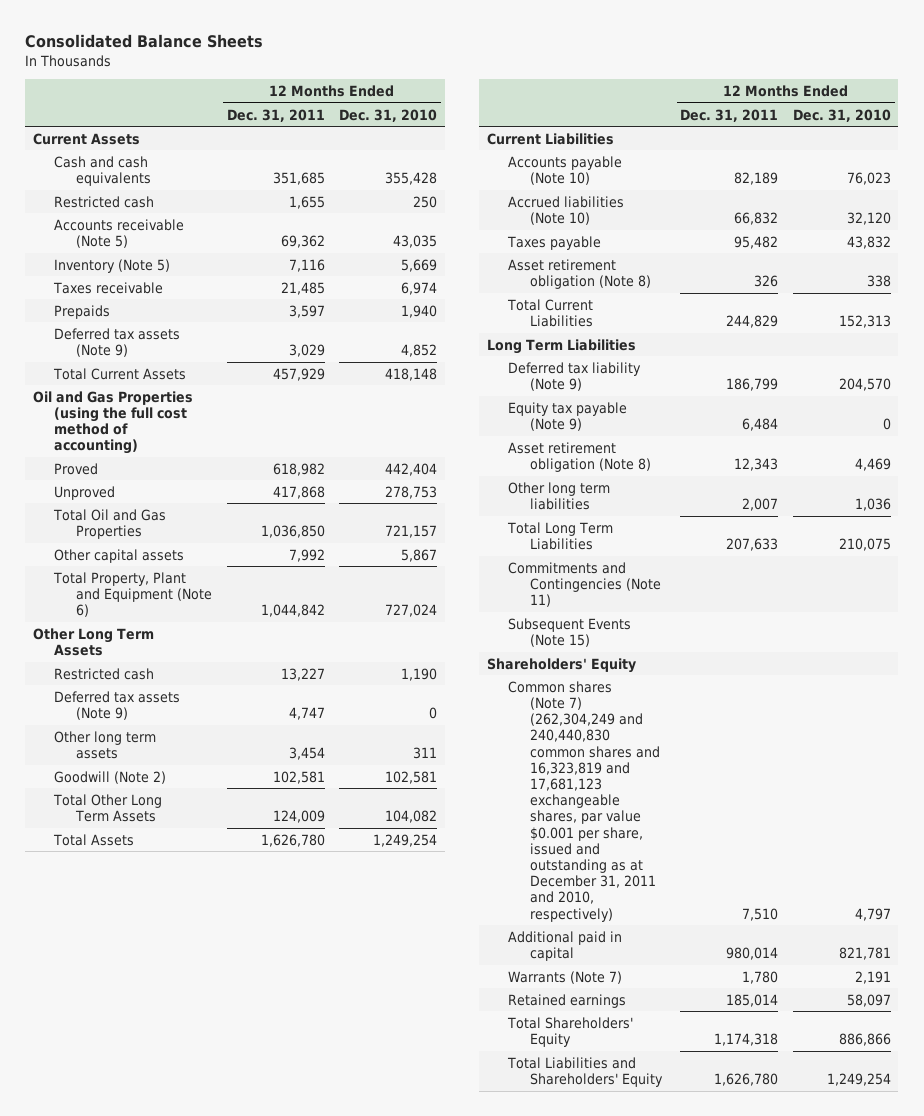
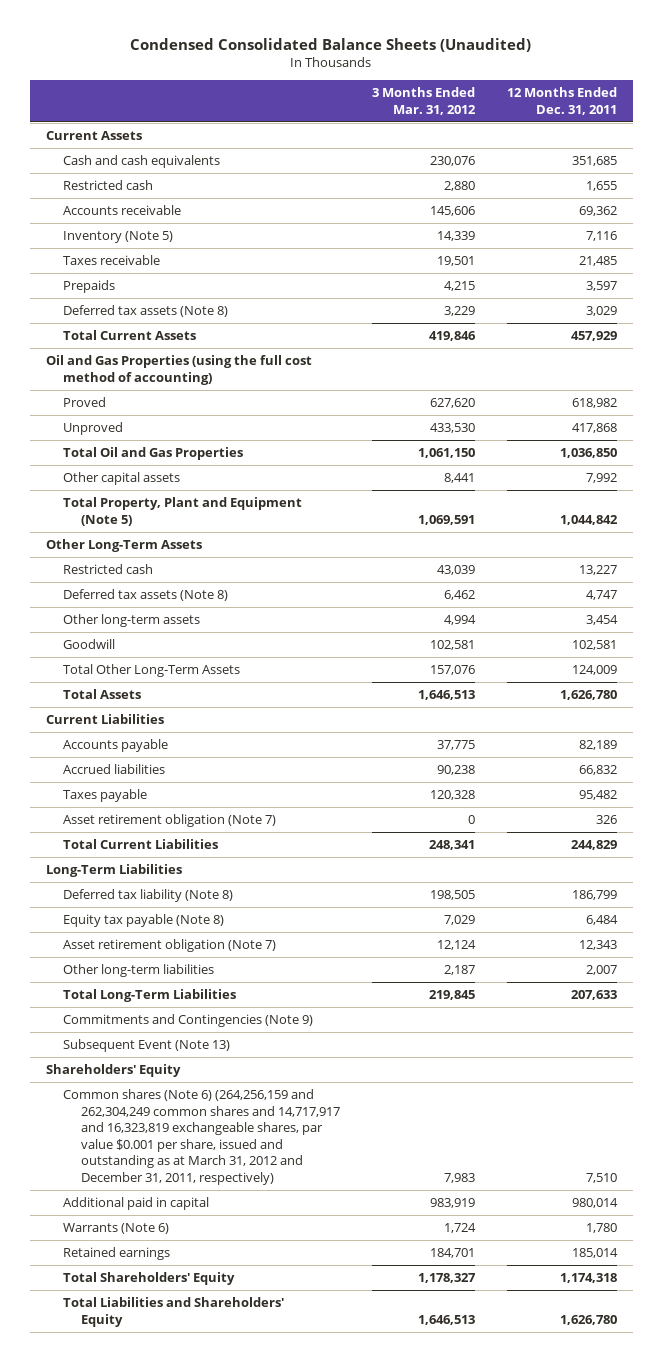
[25,33,264,48] Consolidated Balance Sheets -> [130,37,532,52] Condensed Consolidated Balance Sheets (Unaudited)
[339,108,438,122] Dec. 31, 2010 -> none
none -> [372,87,477,115] 3 Months Ended Mar. 31, 2012
[54,218,185,248] Accounts receivable (Note 5) -> [63,205,182,216] Accounts receivable
[54,327,181,357] Deferred tax assets (Note 9) -> [63,305,229,318] Deferred tax assets (Note 8)
[53,571,213,618] Total Property, Plant and Equipment (Note 6) -> [63,497,303,526] Total Property, Plant and Equipment (Note 5)
[32,627,154,656] Other Long Term Assets -> [45,539,202,553] Other Long-Term Assets
[54,690,181,720] Deferred tax assets (Note 9) -> [63,589,229,602] Deferred tax assets (Note 8)
[54,730,157,759] Other long term assets -> [63,614,201,628] Other long-term assets
[54,770,167,784] Goodwill (Note 2) -> [63,639,116,650] Goodwill
[53,793,163,822] Total Other Long Term Assets -> [63,664,241,678] Total Other Long-Term Assets
[508,155,623,185] Accounts payable (Note 10) -> [63,739,169,753] Accounts payable
[508,195,625,225] Accrued liabilities (Note 10) -> [63,764,166,775] Accrued liabilities
[508,258,651,289] Asset retirement obligation (Note 8) -> [63,814,277,828] Asset retirement obligation (Note 7)
[486,338,636,354] Long Term Liabilities -> [45,864,182,878] Long-Term Liabilities
[508,361,642,391] Deferred tax liability (Note 9) -> [63,889,234,903] Deferred tax liability (Note 8)
[508,401,628,431] Equity tax payable (Note 9) -> [63,914,225,928] Equity tax payable (Note 8)
[508,441,651,472] Asset retirement obligation (Note 8) -> [63,939,277,953] Asset retirement obligation (Note 7)
[508,481,611,510] Other long term liabilities -> [63,964,215,978] Other long-term liabilities
[507,521,614,550] Total Long Term Liabilities -> [63,989,237,1003] Total Long-Term Liabilities
[508,561,661,608] Commitments and Contingencies (Note 11) -> [63,1014,314,1028] Commitments and Contingencies (Note 9)
[508,617,632,647] Subsequent Events (Note 15) -> [63,1039,231,1053] Subsequent Event (Note 13)
[508,680,660,922] Common shares (Note 7) (262,304,249 and 240,440,830 common shares and 16,323,819 and 17,681,123 exchangeable shares, par value $0.001 per share, issued and outstanding as at December 31, 2011 and 2010, respectively) -> [63,1089,341,1186] Common shares (Note 6) (264,256,159 and 262,304,249 common shares and 14,717,917 and 16,323,819 exchangeable shares, par value $0.001 per share, issued and outstanding as at March 31, 2012 and December 31, 2011, respectively)
[508,970,623,984] Warrants (Note 7) -> [63,1223,170,1235] Warrants (Note 6)

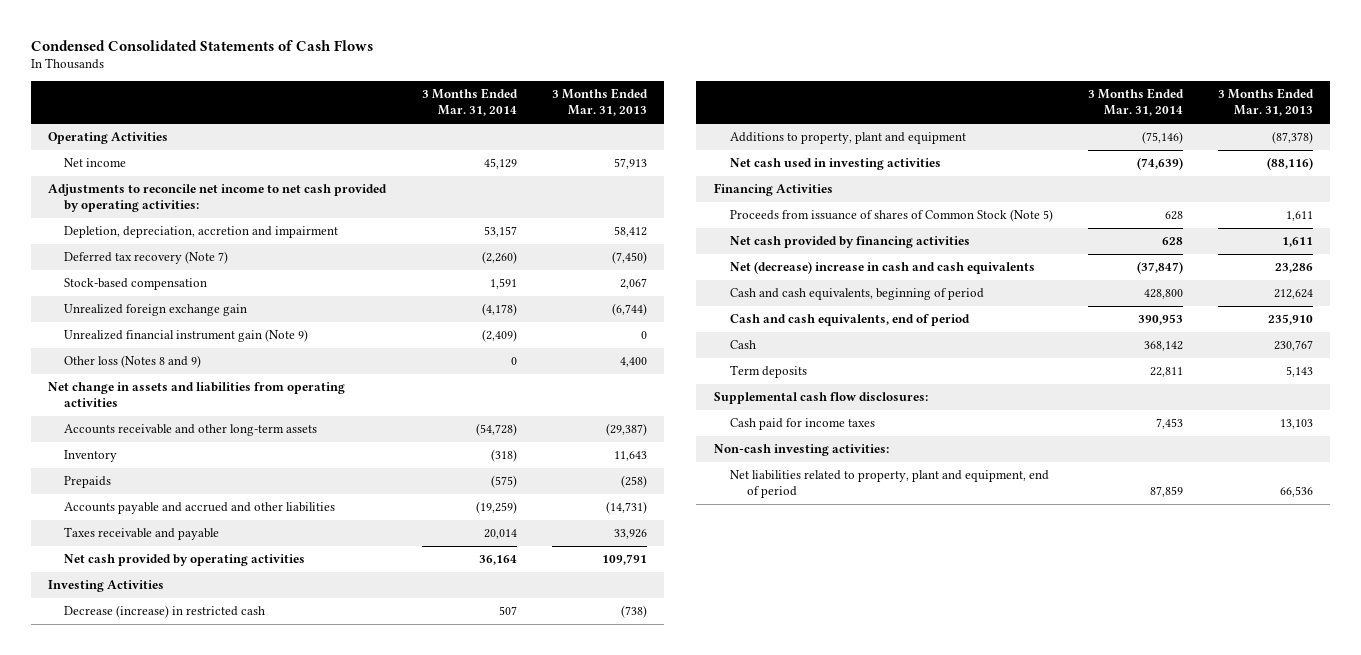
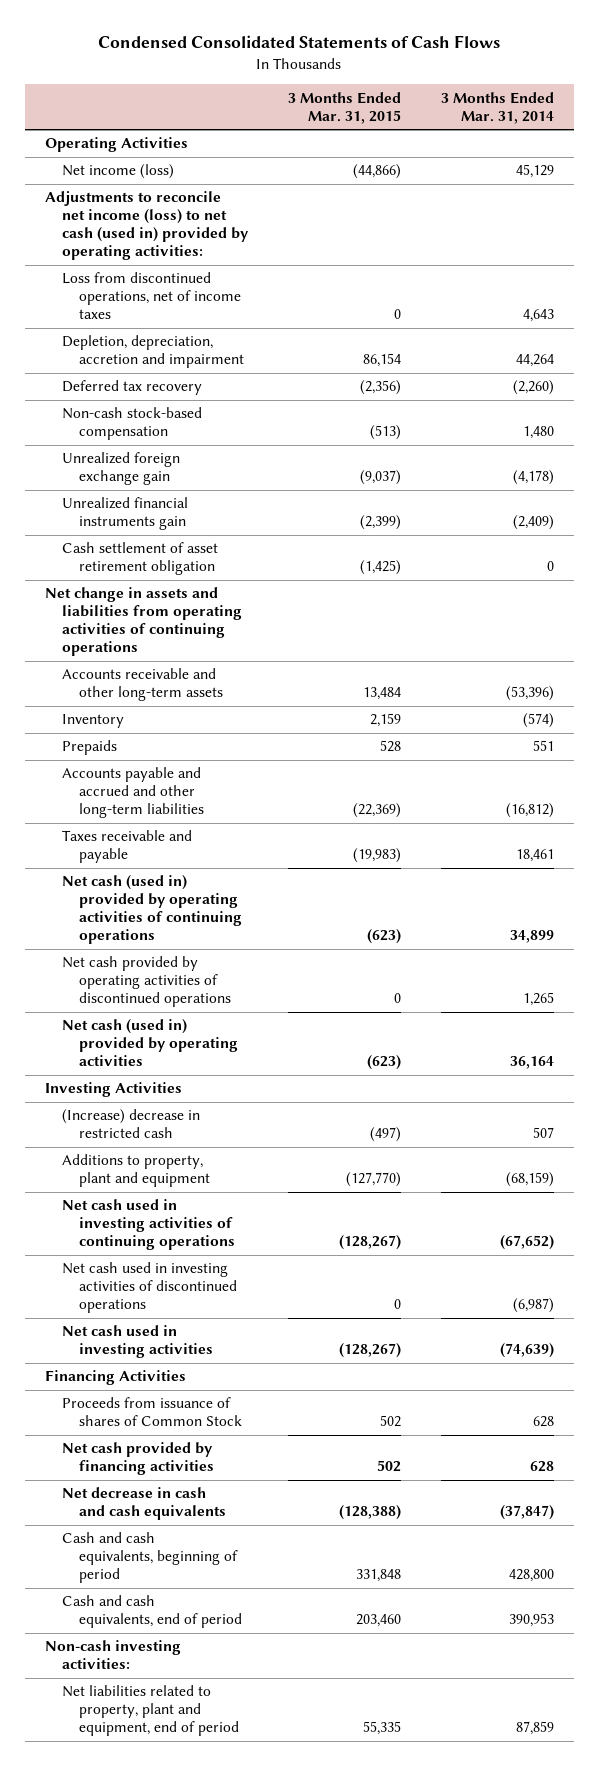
[551,88,648,117] 3 Months Ended Mar. 31, 2013 -> none
none -> [287,91,401,124] 3 Months Ended Mar. 31, 2015
[64,158,127,168] Net income -> [61,164,174,180] Net income (loss)
[47,184,387,213] Adjustments to reconcile net income to net cash provided by operating activities: -> [44,191,249,261] Adjustments to reconcile net income (loss) to net cash (used in) provided by operating activities:
none -> [61,272,241,320] Loss from discontinued operations, net of income taxes
[484,226,518,238] 53,157 -> [515,354,554,368] 44,264
[64,251,229,265] Deferred tax recovery (Note 7) -> [61,380,202,396] Deferred tax recovery
[64,278,208,291] Stock-based compensation -> [61,407,202,441] Non-cash stock-based compensation
[490,278,518,290] 1,591 -> [522,426,554,440] 1,480
[64,355,202,369] Other loss (Notes 8 and 9) -> none
[64,329,309,343] Unrealized financial instrument gain (Note 9) -> [61,497,188,531] Unrealized financial instruments gain
none -> [61,542,218,576] Cash settlement of asset retirement obligation
[47,382,345,408] Net change in assets and liabilities from operating activities -> [44,587,242,657] Net change in assets and liabilities from operating activities of continuing operations
[476,423,518,437] (54,728) -> [505,686,554,702] (53,396)
[491,449,518,463] (318) -> [522,713,554,729] (574)
[491,475,518,489] (575) -> [532,740,554,752] 551
[64,502,336,515] Accounts payable and accrued and other liabilities -> [61,767,204,819] Accounts payable and accrued and other long-term liabilities
[476,501,518,515] (19,259) -> [505,803,554,819] (16,812)
[484,529,518,540] 20,014 -> [515,849,554,863] 18,461
none -> [61,875,242,945] Net cash (used in) provided by operating activities of continuing operations
none -> [61,956,231,1008] Net cash provided by operating activities of discontinued operations
[64,554,306,567] Net cash provided by operating activities -> [61,1019,238,1067] Net cash (used in) provided by operating activities
[64,605,266,619] Decrease (increase) in restricted cash -> [61,1109,200,1139] (Increase) decrease in restricted cash
[1141,131,1183,145] (75,146) -> [505,1172,554,1188] (68,159)
none -> [61,1199,235,1251] Net cash used in investing activities of continuing operations
none -> [61,1262,237,1314] Net cash used in investing activities of discontinued operations
[730,209,1054,223] Proceeds from issuance of shares of Common Stock (Note 5) -> [61,1397,242,1427] Proceeds from issuance of shares of Common Stock
[730,261,1036,275] Net (decrease) increase in cash and cash equivalents -> [61,1487,226,1521] Net decrease in cash and cash equivalents
[730,340,757,350] Cash -> none
[730,365,808,379] Term deposits -> none
[713,392,928,405] Supplemental cash flow disclosures: -> none
[730,418,876,431] Cash paid for income taxes -> none

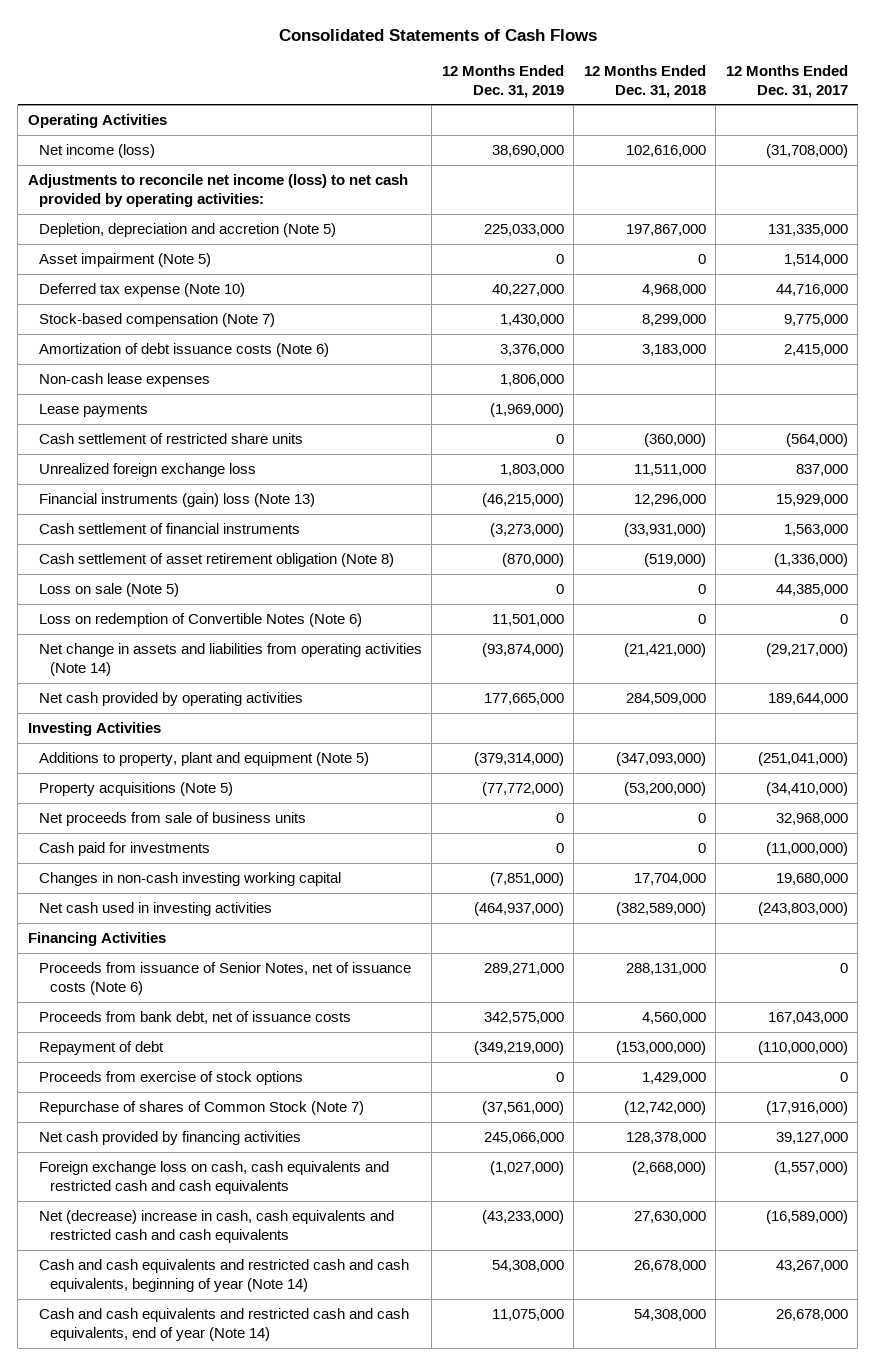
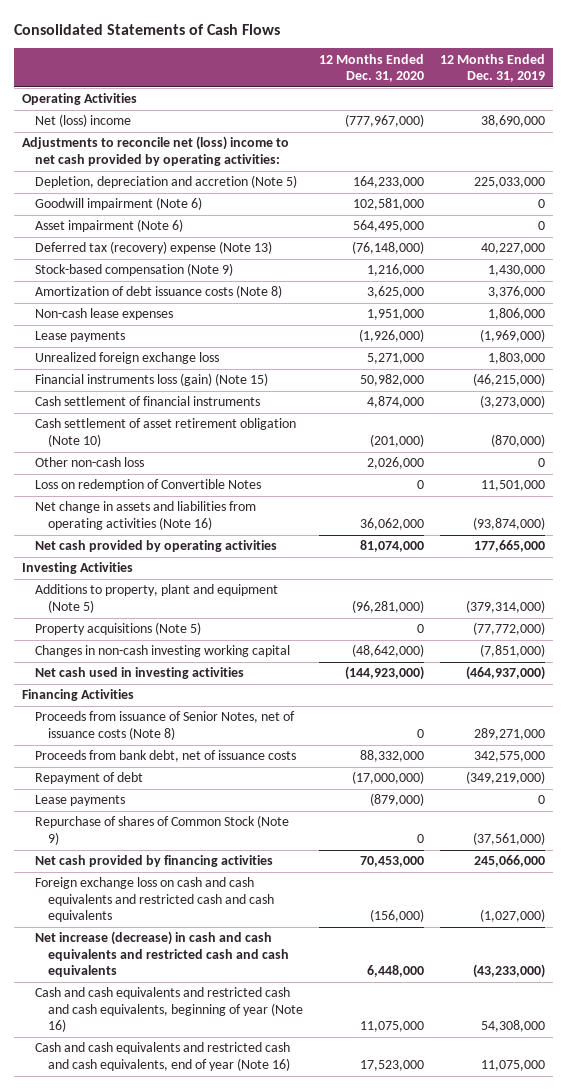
[583,64,706,98] 12 Months Ended Dec. 31, 2018 -> none
[725,64,848,98] 12 Months Ended Dec. 31, 2017 -> none
none -> [319,53,425,83] 12 Months Ended Dec. 31, 2020
[38,144,155,159] Net income (loss) -> [35,114,132,128] Net (loss) income
[27,174,408,207] Adjustments to reconcile net income (loss) to net cash provided by operating activities: -> [22,136,290,166] Adjustments to reconcile net (loss) income to net cash provided by operating activities:
none -> [35,197,203,211] Goodwill impairment (Note 6)
[38,253,211,268] Asset impairment (Note 5) -> [35,219,184,233] Asset impairment (Note 6)
[38,283,245,298] Deferred tax expense (Note 10) -> [35,241,273,255] Deferred tax (recovery) expense (Note 13)
[38,313,275,328] Stock-based compensation (Note 7) -> [35,263,234,277] Stock-based compensation (Note 9)
[38,343,329,358] Amortization of debt issuance costs (Note 6) -> [35,285,283,299] Amortization of debt issuance costs (Note 8)
[38,433,303,445] Cash settlement of restricted share units -> none
[38,493,315,508] Financial instruments (gain) loss (Note 13) -> [35,373,269,387] Financial instruments loss (gain) (Note 15)
[38,583,179,598] Loss on sale (Note 5) -> none
[38,553,394,568] Cash settlement of asset retirement obligation (Note 8) -> [35,418,297,447] Cash settlement of asset retirement obligation (Note 10)
none -> [35,457,145,468] Other non-cash loss
[38,613,362,628] Loss on redemption of Convertible Notes (Note 6) -> [35,479,262,492] Loss on redemption of Convertible Notes
[38,643,422,676] Net change in assets and liabilities from operating activities (Note 14) -> [35,501,257,530] Net change in assets and liabilities from operating activities (Note 16)
[38,812,306,827] Net proceeds from sale of business units -> none
[38,842,210,857] Cash paid for investments -> none
[38,962,411,995] Proceeds from issuance of Senior Notes, net of issuance costs (Note 6) -> [35,711,296,740] Proceeds from issuance of Senior Notes, net of issuance costs (Note 8)
[38,1071,303,1086] Proceeds from exercise of stock options -> none
none -> [35,795,126,807] Lease payments
[38,1101,364,1116] Repurchase of shares of Common Stock (Note 7) -> [35,815,290,845] Repurchase of shares of Common Stock (Note 9)
[38,1161,389,1194] Foreign exchange loss on cash, cash equivalents and restricted cash and cash equivalents -> [35,877,275,923] Foreign exchange loss on cash and cash equivalents and restricted cash and cash equivalents
[38,1210,394,1243] Net (decrease) increase in cash, cash equivalents and restricted cash and cash equivalents -> [35,931,290,978] Net increase (decrease) in cash and cash equivalents and restricted cash and cash equivalents
[38,1259,409,1292] Cash and cash equivalents and restricted cash and cash equivalents, beginning of year (Note 14) -> [35,987,304,1033] Cash and cash equivalents and restricted cash and cash equivalents, beginning of year (Note 16)
[38,1308,409,1341] Cash and cash equivalents and restricted cash and cash equivalents, end of year (Note 14) -> [35,1042,291,1071] Cash and cash equivalents and restricted cash and cash equivalents, end of year (Note 16)

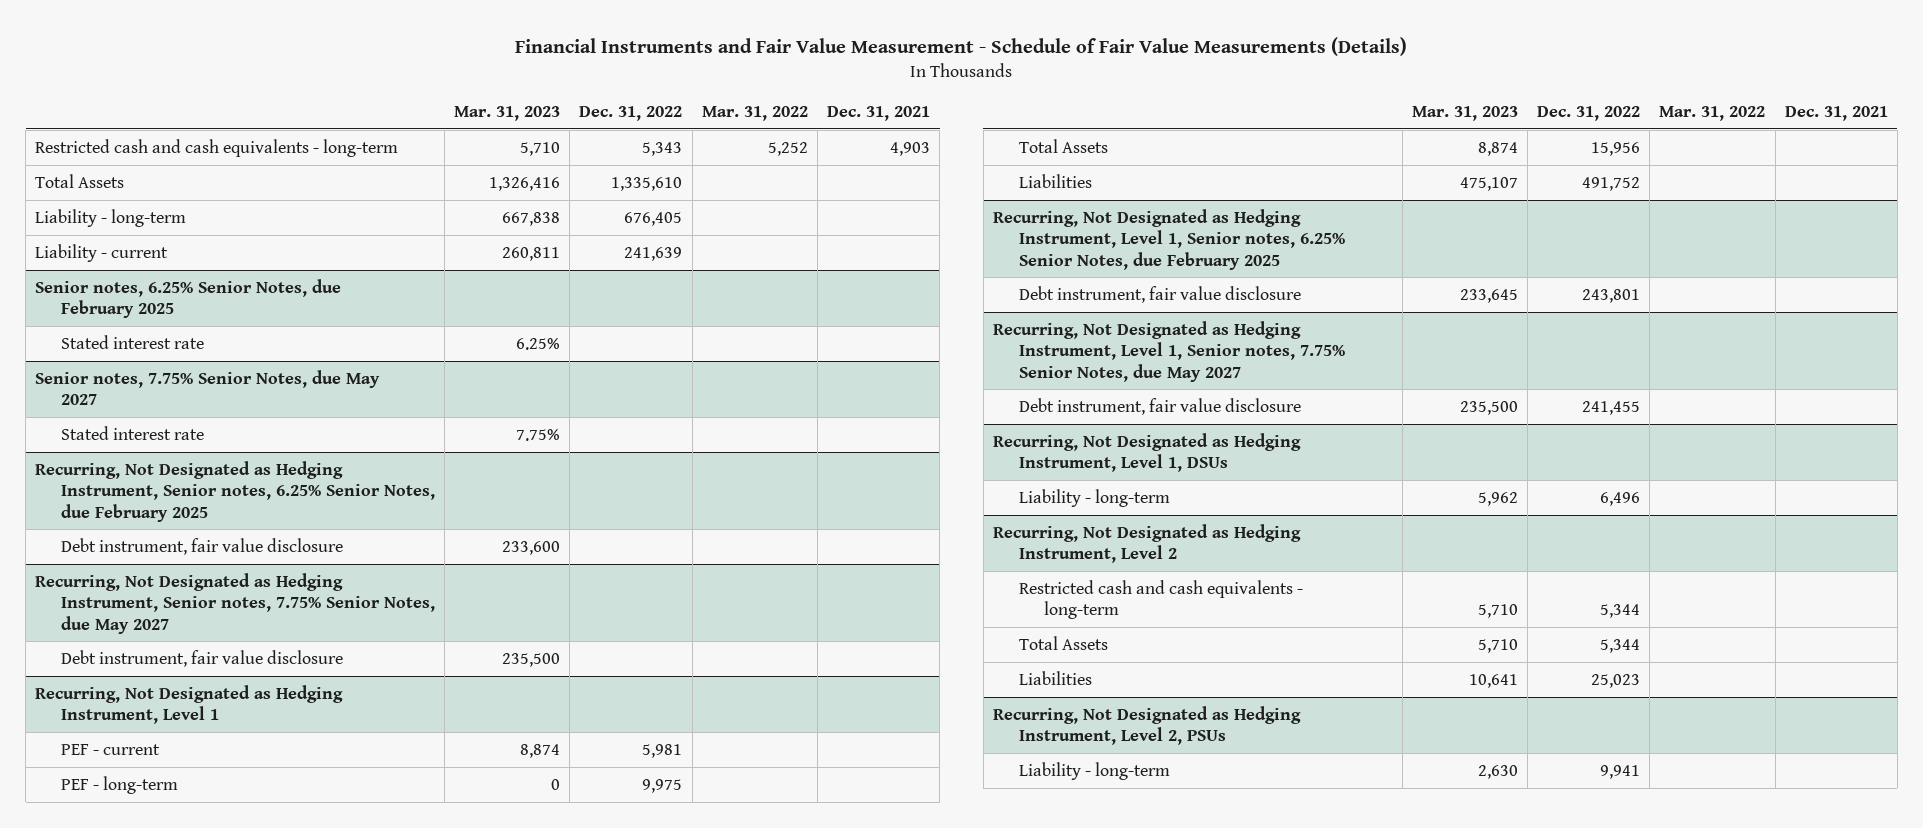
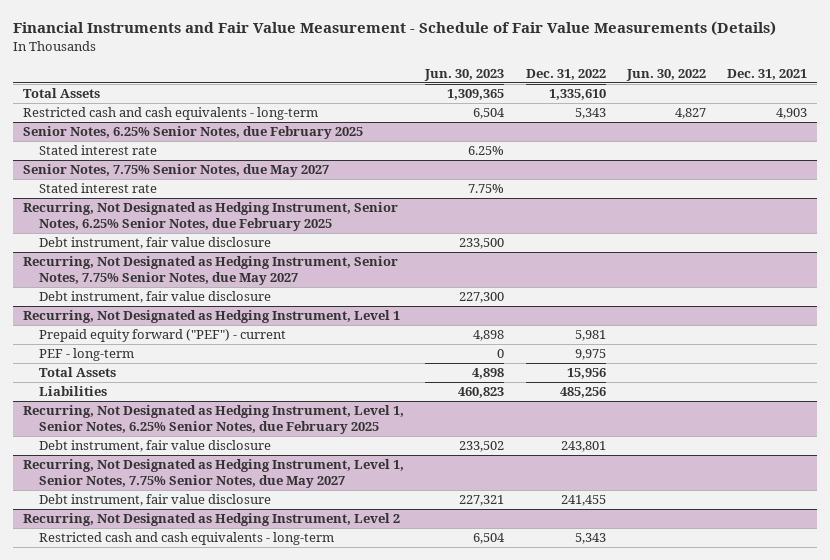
[454,105,561,121] Mar. 31, 2023 -> none
[701,105,808,121] Mar. 31, 2022 -> none
none -> [424,68,505,81] Jun. 30, 2023
none -> [625,68,706,81] Jun. 30, 2022
[35,208,187,227] Liability - long-term -> none
[35,243,169,262] Liability - current -> none
[35,138,399,157] Restricted cash and cash equivalents - long-term -> [23,107,319,121] Restricted cash and cash equivalents - long-term
[35,278,342,319] Senior notes, 6.25% Senior Notes, due February 2025 -> [23,126,364,140] Senior Notes, 6.25% Senior Notes, due February 2025
[35,369,381,406] Senior notes, 7.75% Senior Notes, due May 2027 -> [23,164,330,178] Senior Notes, 7.75% Senior Notes, due May 2027
[35,460,435,522] Recurring, Not Designated as Hedging Instrument, Senior notes, 6.25% Senior Notes, due February 2025 -> [23,202,399,231] Recurring, Not Designated as Hedging Instrument, Senior Notes, 6.25% Senior Notes, due February 2025
[35,572,435,634] Recurring, Not Designated as Hedging Instrument, Senior notes, 7.75% Senior Notes, due May 2027 -> [23,256,399,285] Recurring, Not Designated as Hedging Instrument, Senior Notes, 7.75% Senior Notes, due May 2027
[60,743,160,755] PEF - current -> [38,329,286,343] Prepaid equity forward ("PEF") - current
[1582,176,1641,191] 491,752 -> [559,387,606,399] 485,256
[992,208,1345,270] Recurring, Not Designated as Hedging Instrument, Level 1, Senior notes, 6.25% Senior Notes, due February 2025 -> [23,405,405,434] Recurring, Not Designated as Hedging Instrument, Level 1, Senior Notes, 6.25% Senior Notes, due February 2025
[992,320,1345,382] Recurring, Not Designated as Hedging Instrument, Level 1, Senior notes, 7.75% Senior Notes, due May 2027 -> [23,459,405,488] Recurring, Not Designated as Hedging Instrument, Level 1, Senior Notes, 7.75% Senior Notes, due May 2027
[992,432,1301,473] Recurring, Not Designated as Hedging Instrument, Level 1, DSUs -> none
[1018,488,1170,507] Liability - long-term -> none
[1018,635,1108,650] Total Assets -> none
[1018,670,1092,685] Liabilities -> none
[992,705,1301,746] Recurring, Not Designated as Hedging Instrument, Level 2, PSUs -> none
[1018,761,1170,780] Liability - long-term -> none
[1600,604,1641,619] 5,344 -> [574,533,606,545] 5,343

